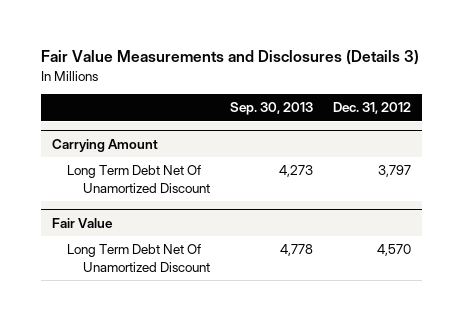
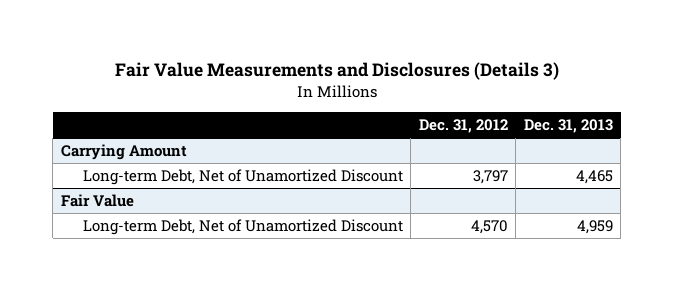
[229,102,313,116] Sep. 30, 2013 -> none
none -> [523,119,613,134] Dec. 31, 2013
[67,165,210,193] Long Term Debt Net Of Unamortized Discount -> [83,169,404,186] Long-term Debt, Net of Unamortized Discount
[67,244,210,272] Long Term Debt Net Of Unamortized Discount -> [83,219,404,236] Long-term Debt, Net of Unamortized Discount

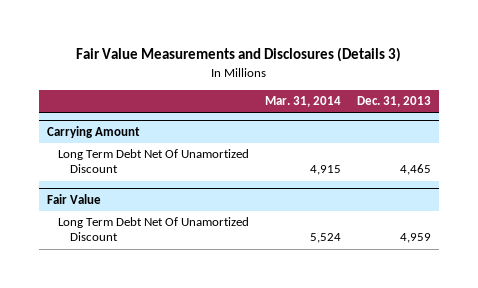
[418,119,508,134] Dec. 31, 2012 -> none
none -> [265,95,342,107] Mar. 31, 2014
[83,169,404,186] Long-term Debt, Net of Unamortized Discount -> [58,149,250,174] Long Term Debt Net Of Unamortized Discount
[83,219,404,236] Long-term Debt, Net of Unamortized Discount -> [58,217,250,242] Long Term Debt Net Of Unamortized Discount

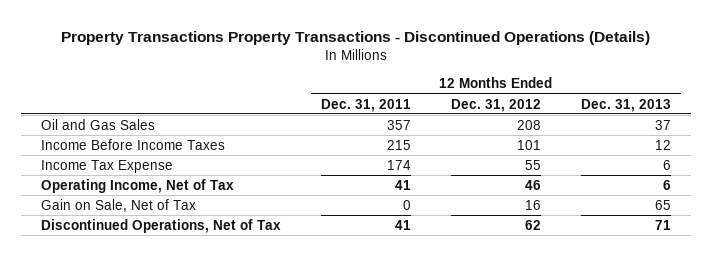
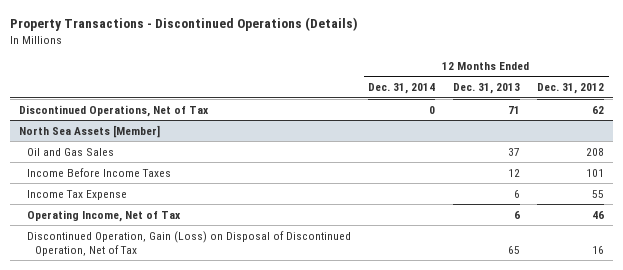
[61,31,651,46] Property Transactions Property Transactions - Discontinued Operations (Details) -> [9,17,358,32] Property Transactions - Discontinued Operations (Details)
[321,98,412,112] Dec. 31, 2011 -> none
none -> [368,83,436,95] Dec. 31, 2014
[41,218,282,233] Discontinued Operations, Net of Tax -> [18,104,209,117] Discontinued Operations, Net of Tax
none -> [18,124,160,138] North Sea Assets [Member]
[41,198,197,212] Gain on Sale, Net of Tax -> [26,230,351,257] Discontinued Operation, Gain (Loss) on Disposal of Discontinued Operation, Net of Tax

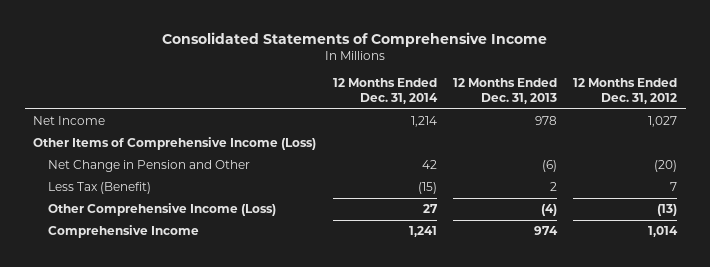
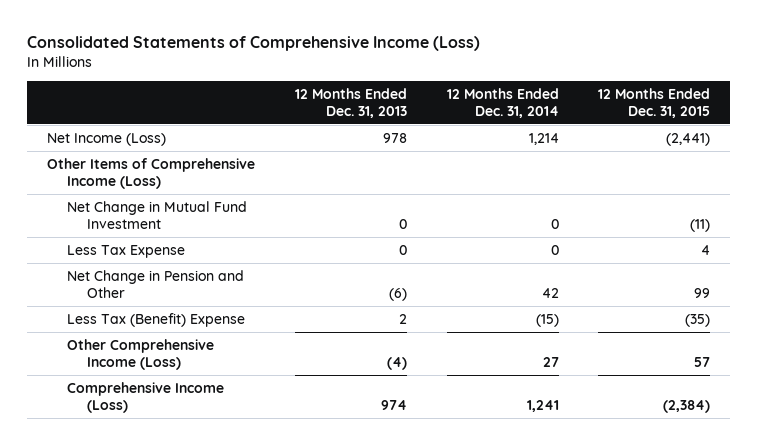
[162,31,548,47] Consolidated Statements of Comprehensive Income -> [26,36,480,52] Consolidated Statements of Comprehensive Income (Loss)
[573,77,678,104] 12 Months Ended Dec. 31, 2012 -> none
none -> [598,88,711,118] 12 Months Ended Dec. 31, 2015
[33,116,106,126] Net Income -> [46,133,166,147] Net Income (Loss)
none -> [67,201,248,229] Net Change in Mutual Fund Investment
none -> [67,245,186,259] Less Tax Expense
[48,182,152,195] Less Tax (Benefit) -> [67,313,246,328] Less Tax (Benefit) Expense
[48,225,200,239] Comprehensive Income -> [67,382,225,413] Comprehensive Income (Loss)

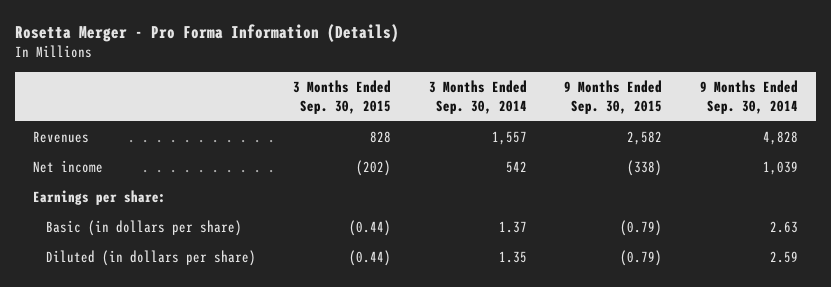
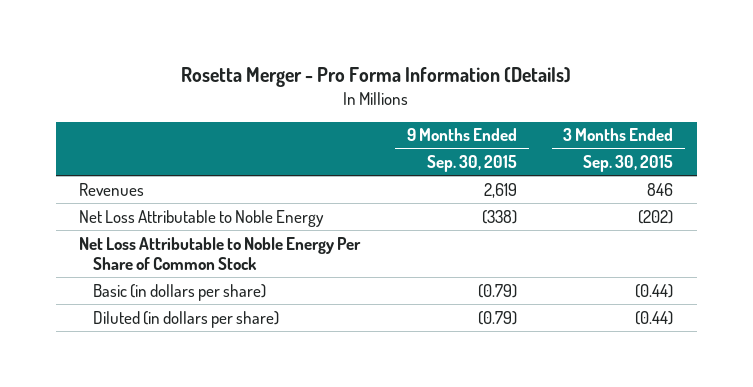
[428,80,527,115] 3 Months Ended Sep. 30, 2014 -> none
[699,80,798,115] 9 Months Ended Sep. 30, 2014 -> none
[370,130,392,143] 828 -> [647,182,674,196] 846
[627,130,663,145] 2,582 -> [483,182,517,198] 2,619
[33,159,104,173] Net income -> [79,209,325,227] Net Loss Attributable to Noble Energy
[33,189,167,205] Earnings per share: -> [79,236,362,271] Net Loss Attributable to Noble Energy Per Share of Common Stock

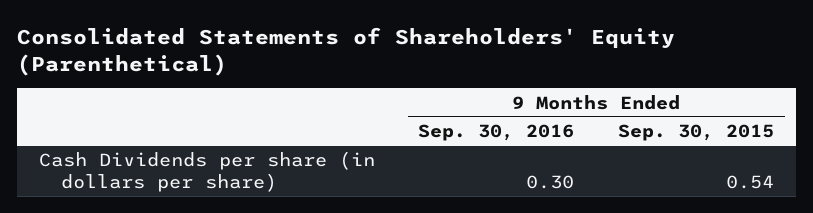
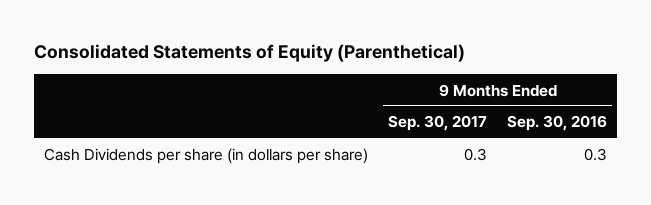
[17,27,676,77] Consolidated Statements of Shareholders' Equity (Parenthetical) -> [33,44,465,63] Consolidated Statements of Equity (Parenthetical)
[617,124,774,142] Sep. 30, 2015 -> none
none -> [388,115,488,132] Sep. 30, 2017
[526,174,575,189] 0.30 -> [584,148,608,162] 0.3

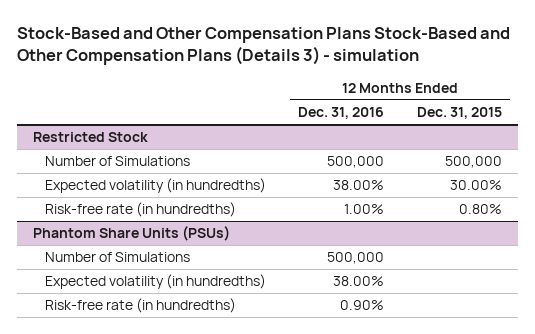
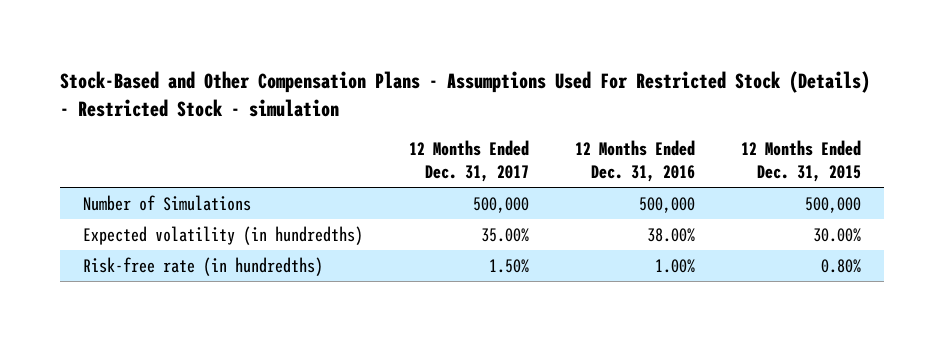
[17,27,511,65] Stock-Based and Other Compensation Plans Stock-Based and Other Compensation Plans (Details 3) - simulation -> [59,70,870,117] Stock-Based and Other Compensation Plans - Assumptions Used For Restricted Stock (Details) - Restricted Stock - simulation
none -> [409,140,530,182] 12 Months Ended Dec. 31, 2017
[33,132,149,143] Restricted Stock -> none
[33,226,231,242] Phantom Share Units (PSUs) -> none
[45,252,191,263] Number of Simulations -> none
[45,274,267,290] Expected volatility (in hundredths) -> none
[45,298,237,314] Risk-free rate (in hundredths) -> none

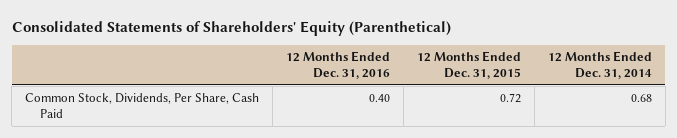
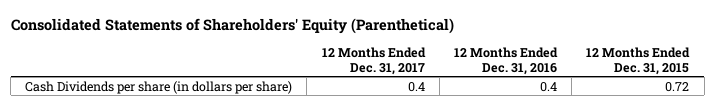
[548,50,653,80] 12 Months Ended Dec. 31, 2014 -> none
none -> [321,46,426,75] 12 Months Ended Dec. 31, 2017
[25,92,260,119] Common Stock, Dividends, Per Share, Cash Paid -> [25,80,293,94] Cash Dividends per share (in dollars per share)
[369,93,391,102] 0.40 -> [540,81,558,92] 0.4

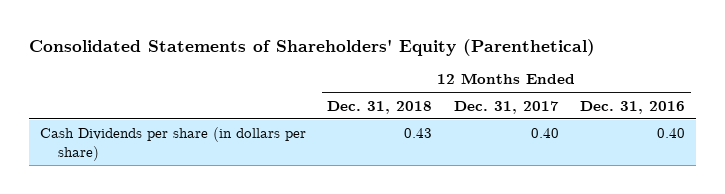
[586,46,691,75] 12 Months Ended Dec. 31, 2015 -> none
none -> [327,100,433,114] Dec. 31, 2018
[407,81,425,92] 0.4 -> [530,128,559,139] 0.40
[540,81,558,92] 0.4 -> [657,128,686,139] 0.40

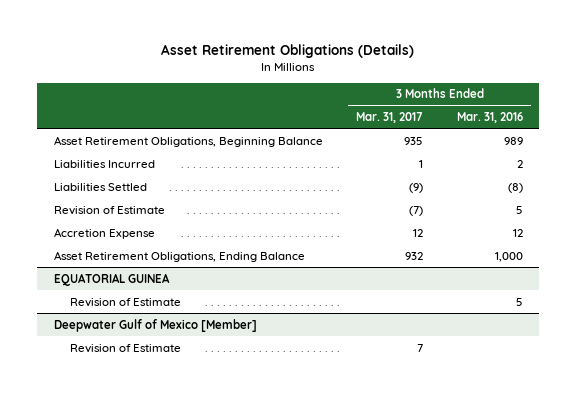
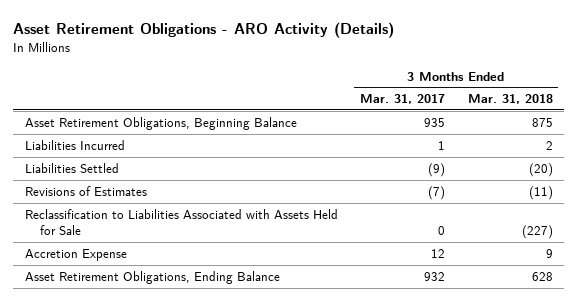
[161,44,415,59] Asset Retirement Obligations (Details) -> [13,21,395,38] Asset Retirement Obligations - ARO Activity (Details)
[456,111,523,123] Mar. 31, 2016 -> none
none -> [467,94,553,105] Mar. 31, 2018
[53,205,165,215] Revision of Estimate -> [24,185,147,196] Revisions of Estimates
none -> [24,208,338,236] Reclassification to Liabilities Associated with Assets Held for Sale
[53,272,170,286] EQUATORIAL GUINEA -> none
[70,297,182,307] Revision of Estimate -> none
[53,318,257,332] Deepwater Gulf of Mexico [Member] -> none
[70,343,182,353] Revision of Estimate -> none

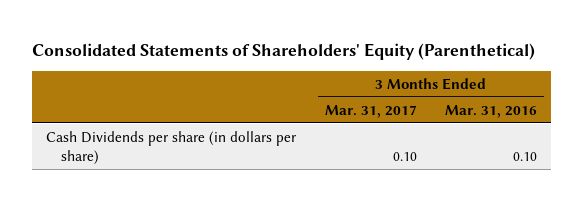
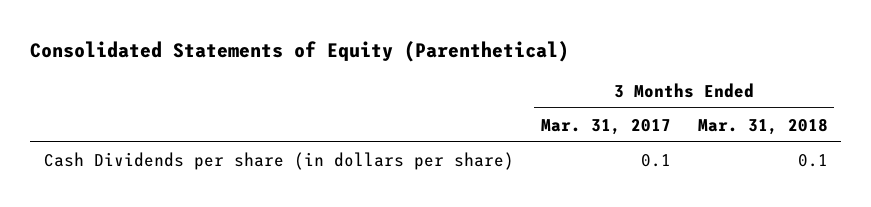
[32,42,536,60] Consolidated Statements of Shareholders' Equity (Parenthetical) -> [30,40,570,62] Consolidated Statements of Equity (Parenthetical)
[445,104,538,118] Mar. 31, 2016 -> none
none -> [697,117,828,135] Mar. 31, 2018
[392,151,417,161] 0.10 -> [640,154,671,168] 0.1

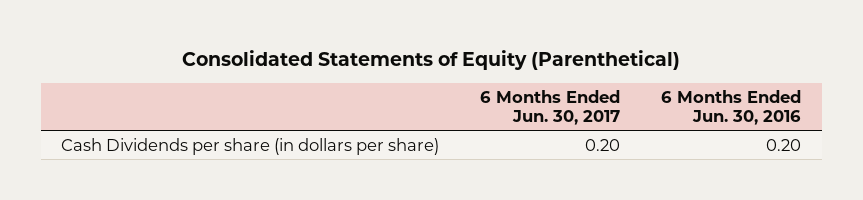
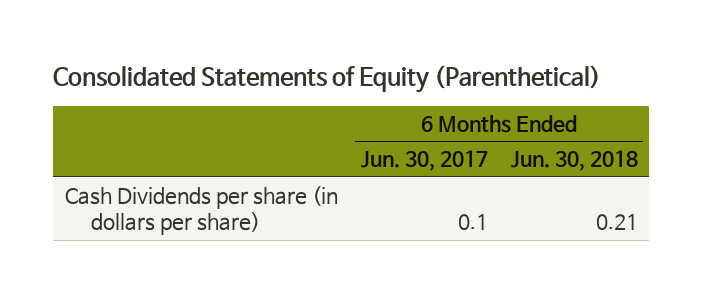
[661,89,802,125] 6 Months Ended Jun. 30, 2016 -> none
none -> [510,150,638,172] Jun. 30, 2018
[585,138,621,151] 0.20 -> [457,214,488,231] 0.1

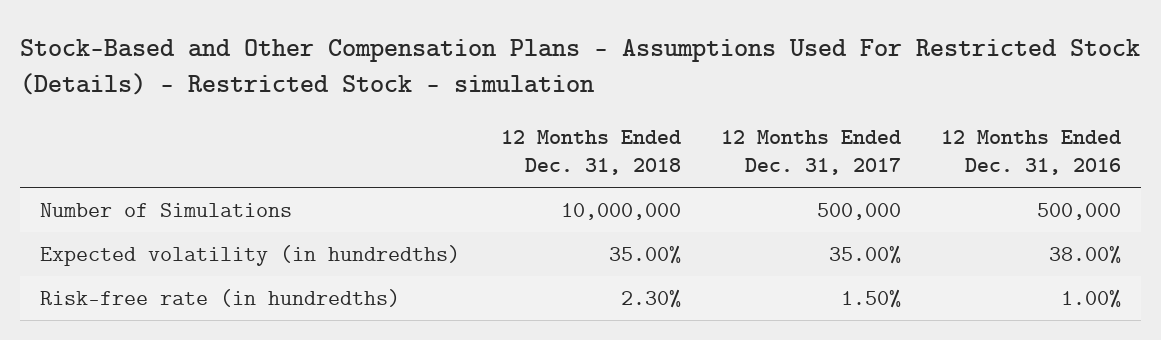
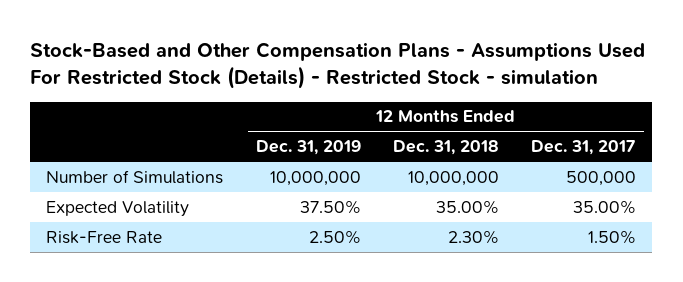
[940,129,1121,175] 12 Months Ended Dec. 31, 2016 -> none
none -> [255,140,361,156] Dec. 31, 2019
[40,245,461,267] Expected volatility (in hundredths) -> [46,200,190,217] Expected Volatility
[40,289,401,308] Risk-free rate (in hundredths) -> [46,230,163,244] Risk-Free Rate

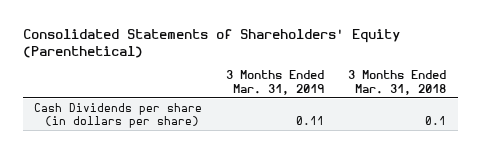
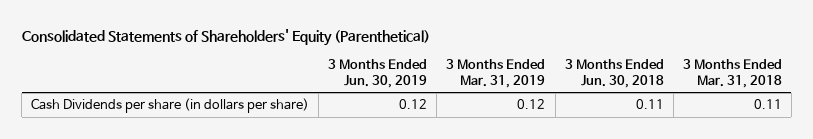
none -> [328,59,428,88] 3 Months Ended Jun. 30, 2019
none -> [564,59,664,88] 3 Months Ended Jun. 30, 2018
[296,116,325,126] 0.11 -> [517,99,546,110] 0.12
[424,116,446,126] 0.1 -> [753,99,782,110] 0.11

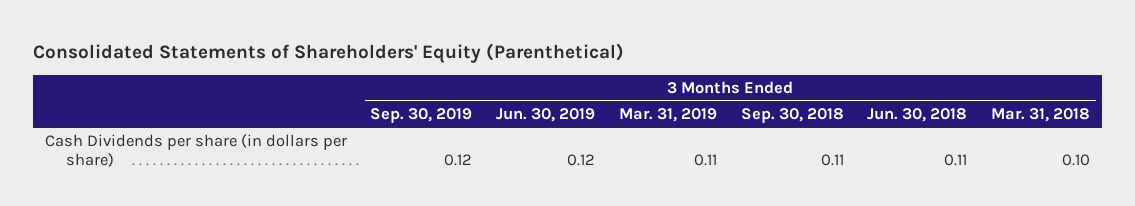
none -> [370,108,473,124] Sep. 30, 2019
none -> [740,108,844,124] Sep. 30, 2018
[517,99,546,110] 0.12 -> [693,154,717,167] 0.11
[753,99,782,110] 0.11 -> [1061,154,1090,167] 0.10

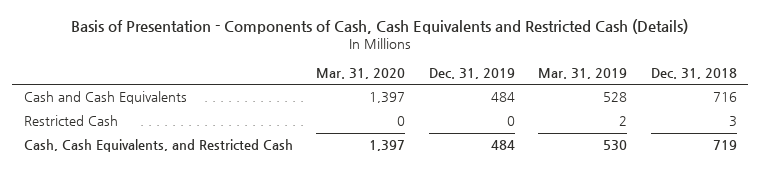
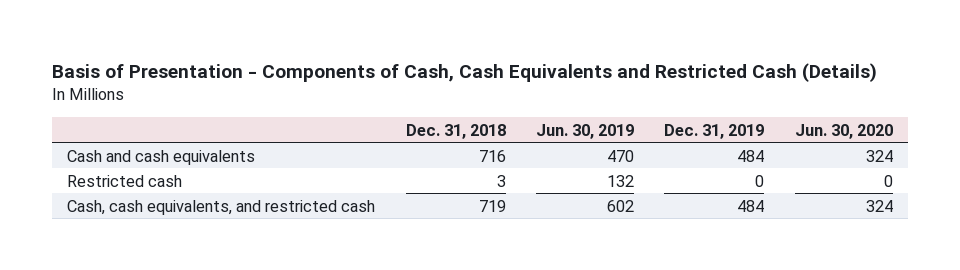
[316,67,406,79] Mar. 31, 2020 -> none
[538,67,628,79] Mar. 31, 2019 -> none
none -> [535,123,634,139] Jun. 30, 2019
none -> [794,123,893,139] Jun. 30, 2020
[23,91,187,105] Cash and Cash Equivalents -> [67,149,256,165] Cash and cash equivalents
[23,115,118,127] Restricted Cash -> [67,174,183,187] Restricted cash
[23,139,293,153] Cash, Cash Equivalents, and Restricted Cash -> [67,199,376,215] Cash, cash equivalents, and restricted cash

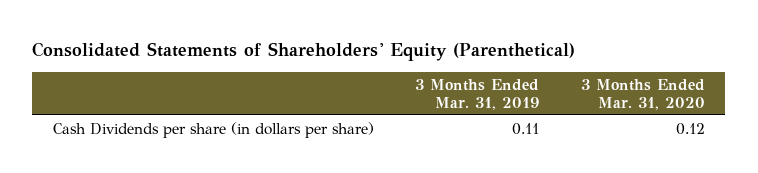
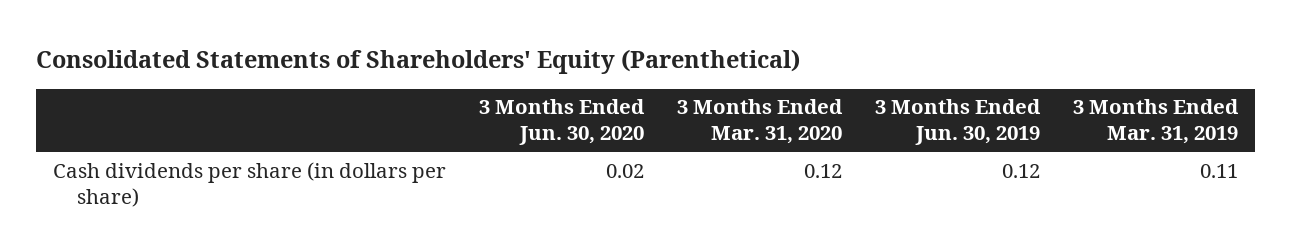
none -> [478,99,645,146] 3 Months Ended Jun. 30, 2020
none -> [875,99,1042,146] 3 Months Ended Jun. 30, 2019
[52,121,374,138] Cash Dividends per share (in dollars per share) -> [52,161,446,207] Cash dividends per share (in dollars per share)

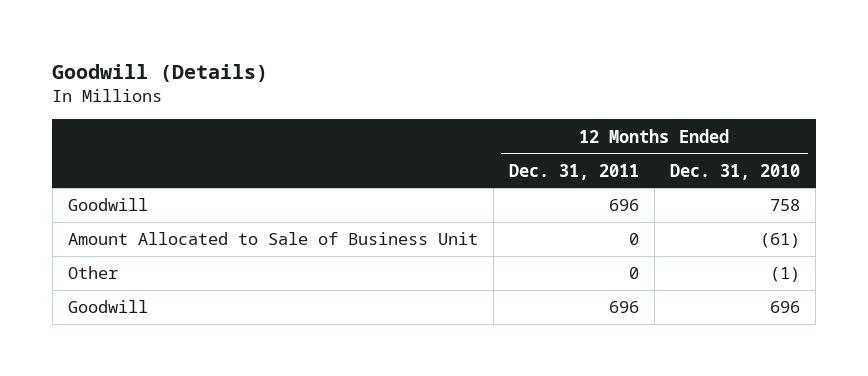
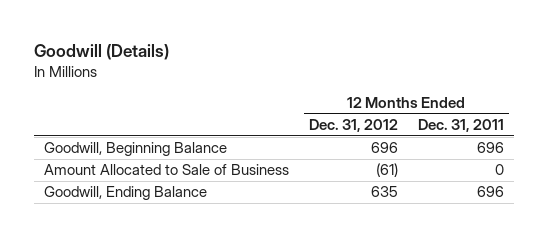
[670,163,801,180] Dec. 31, 2010 -> none
none -> [308,119,398,133] Dec. 31, 2012
[67,266,118,280] Other -> none
[67,198,148,212] Goodwill -> [43,142,227,157] Goodwill, Beginning Balance
[67,232,478,246] Amount Allocated to Sale of Business Unit -> [43,164,289,176] Amount Allocated to Sale of Business
[67,300,148,314] Goodwill -> [43,186,207,201] Goodwill, Ending Balance

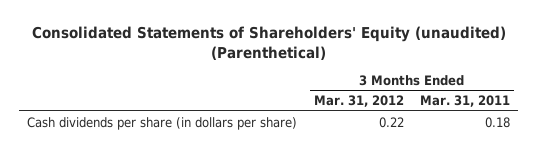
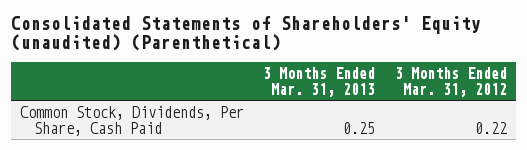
[420,95,511,108] Mar. 31, 2011 -> none
none -> [263,66,376,97] 3 Months Ended Mar. 31, 2013
[27,116,298,130] Cash dividends per share (in dollars per share) -> [20,105,245,136] Common Stock, Dividends, Per Share, Cash Paid

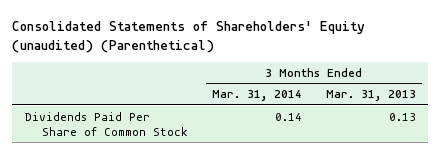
[394,66,507,97] 3 Months Ended Mar. 31, 2012 -> none
none -> [211,90,302,102] Mar. 31, 2014
[20,105,245,136] Common Stock, Dividends, Per Share, Cash Paid -> [24,111,188,136] Dividends Paid Per Share of Common Stock
[343,121,376,134] 0.25 -> [389,112,417,121] 0.13

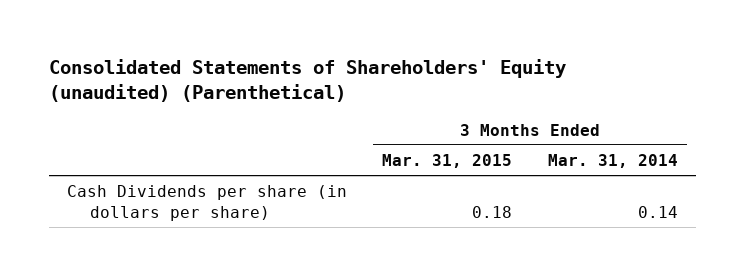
[326,90,417,102] Mar. 31, 2013 -> none
none -> [382,153,513,168] Mar. 31, 2015
[24,111,188,136] Dividends Paid Per Share of Common Stock -> [66,184,347,221] Cash Dividends per share (in dollars per share)

